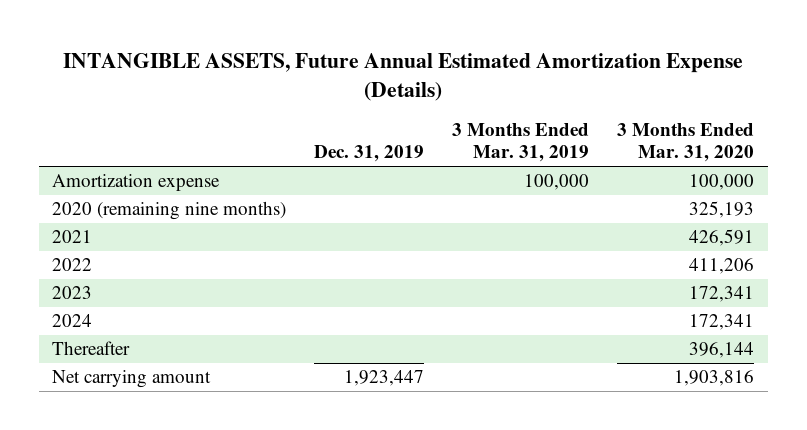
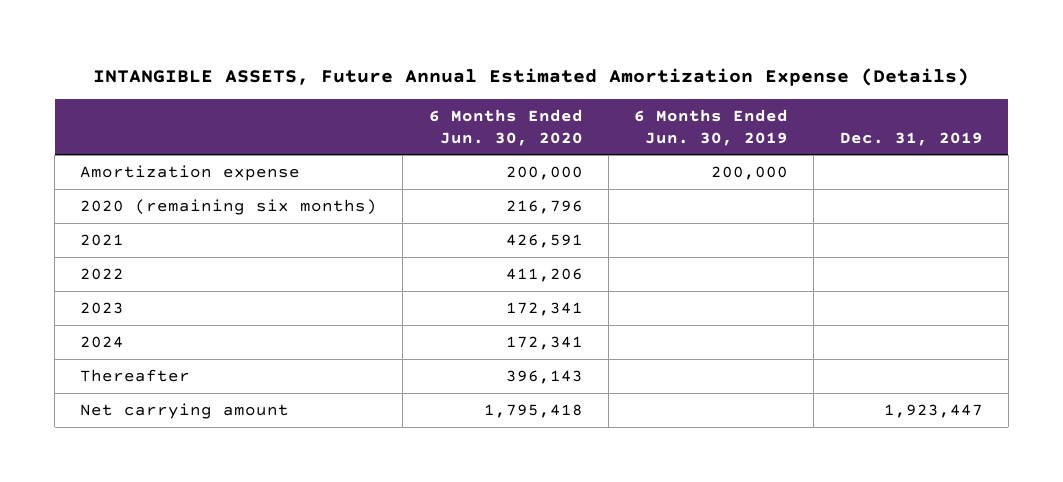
[452,123,590,163] 3 Months Ended Mar. 31, 2019 -> none
[617,123,755,163] 3 Months Ended Mar. 31, 2020 -> none
none -> [428,108,583,146] 6 Months Ended Jun. 30, 2020
none -> [634,108,789,146] 6 Months Ended Jun. 30, 2019
[52,201,287,221] 2020 (remaining nine months) -> [80,199,378,216] 2020 (remaining six months)

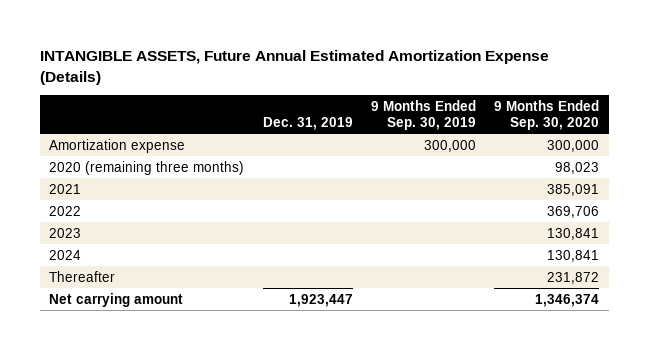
[428,108,583,146] 6 Months Ended Jun. 30, 2020 -> none
[634,108,789,146] 6 Months Ended Jun. 30, 2019 -> none
none -> [370,99,476,130] 9 Months Ended Sep. 30, 2019
none -> [494,99,600,130] 9 Months Ended Sep. 30, 2020
[80,199,378,216] 2020 (remaining six months) -> [49,160,245,175] 2020 (remaining three months)

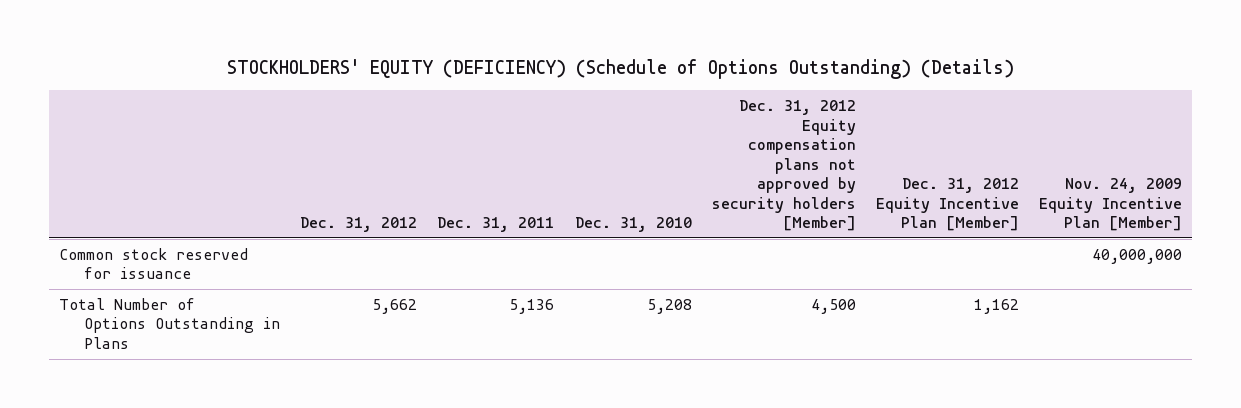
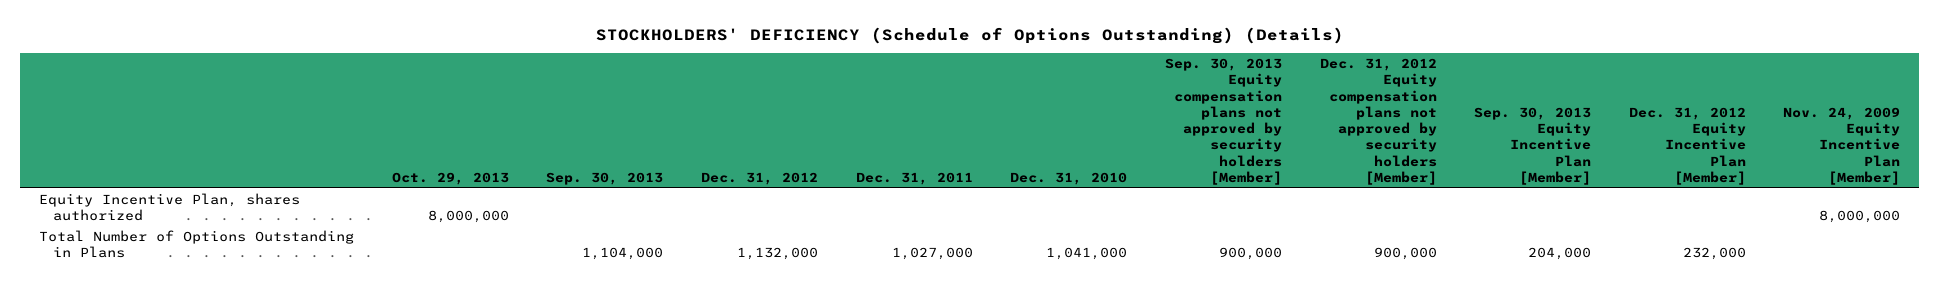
[226,59,1014,80] STOCKHOLDERS' EQUITY (DEFICIENCY) (Schedule of Options Outstanding) (Details) -> [595,27,1344,45] STOCKHOLDERS' DEFICIENCY (Schedule of Options Outstanding) (Details)
none -> [391,171,509,185] Oct. 29, 2013
none -> [546,171,664,185] Sep. 30, 2013
none -> [1164,58,1282,185] Sep. 30, 2013 Equity compensation plans not approved by security holders [Member]
none -> [1474,106,1592,185] Sep. 30, 2013 Equity Incentive Plan [Member]
[59,247,249,280] Common stock reserved for issuance -> none
none -> [39,192,301,222] Equity Incentive Plan, shares authorized
[372,298,418,314] 5,662 -> [737,247,819,261] 1,132,000
[509,298,555,314] 5,136 -> [891,247,973,261] 1,027,000
[646,298,692,314] 5,208 -> [1046,247,1128,261] 1,041,000
[810,298,856,314] 4,500 -> [1373,247,1437,261] 900,000
[973,298,1019,314] 1,162 -> [1682,247,1746,261] 232,000

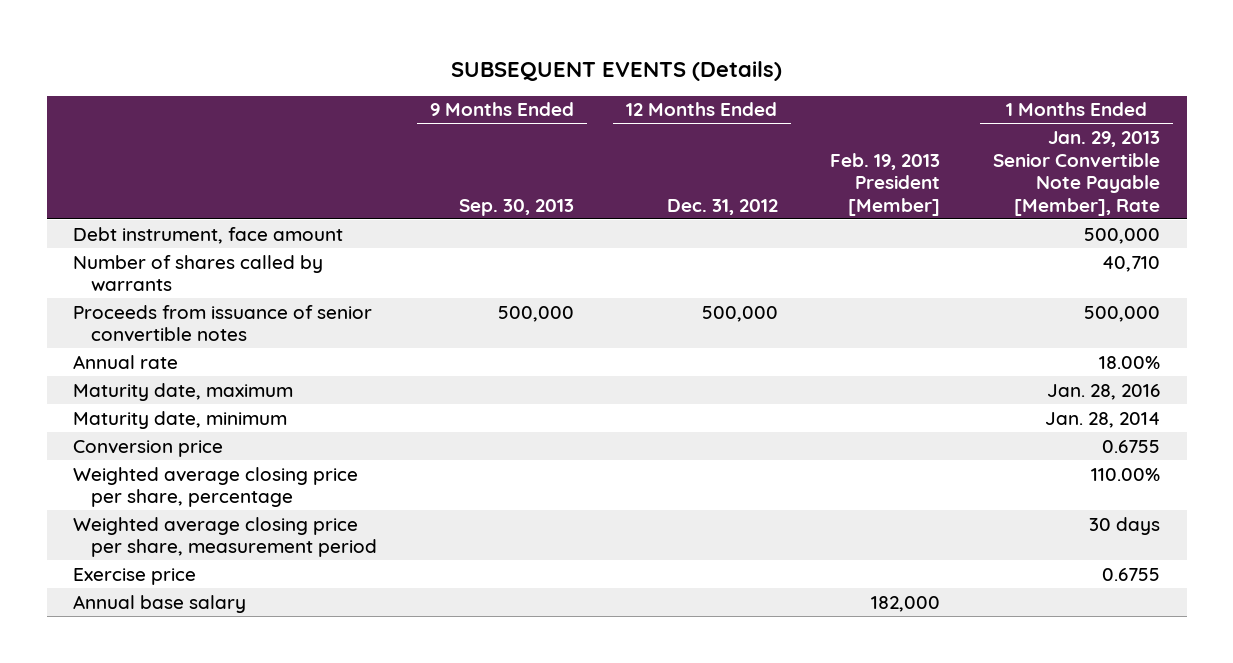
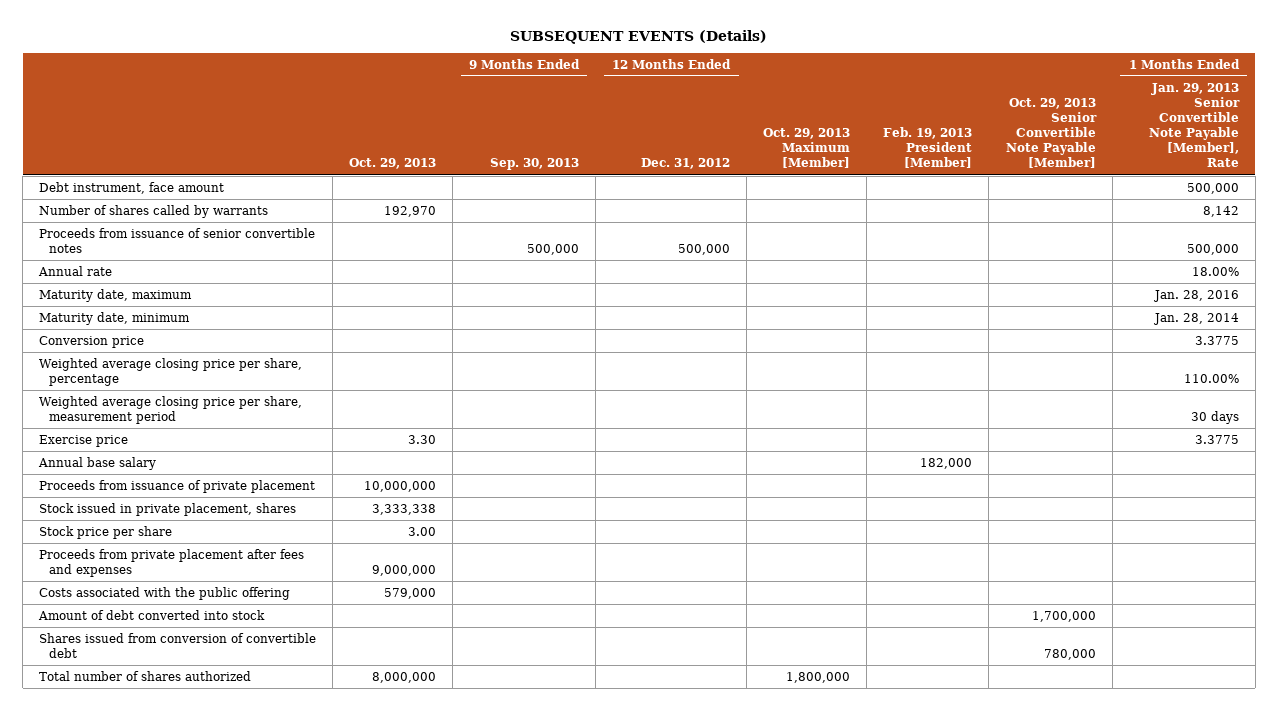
none -> [349,158,437,170] Oct. 29, 2013
none -> [763,128,851,169] Oct. 29, 2013 Maximum [Member]
none -> [1005,97,1097,169] Oct. 29, 2013 Senior Convertible Note Payable [Member]
[1102,255,1161,272] 40,710 -> [1202,205,1239,217] 8,142
[1102,439,1161,453] 0.6755 -> [1194,335,1239,345] 3.3775
[1102,567,1161,581] 0.6755 -> [1194,434,1239,444] 3.3775
none -> [39,479,316,493] Proceeds from issuance of private placement
none -> [39,502,297,516] Stock issued in private placement, shares
none -> [39,525,173,539] Stock price per share
none -> [39,548,305,578] Proceeds from private placement after fees and expenses
none -> [39,586,291,600] Costs associated with the public offering
none -> [38,609,266,620] Amount of debt converted into stock
none -> [39,632,317,659] Shares issued from conversion of convertible debt
none -> [39,670,252,681] Total number of shares authorized

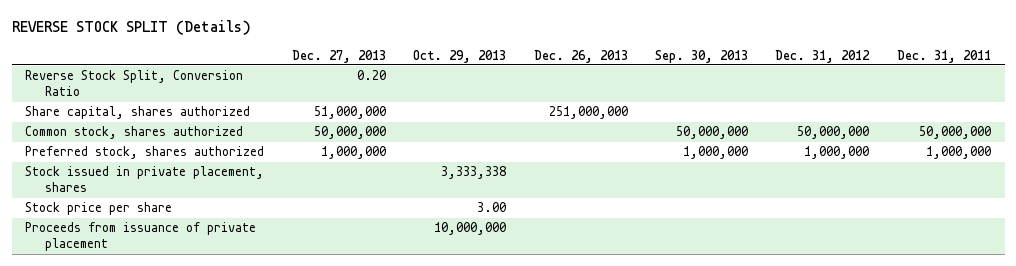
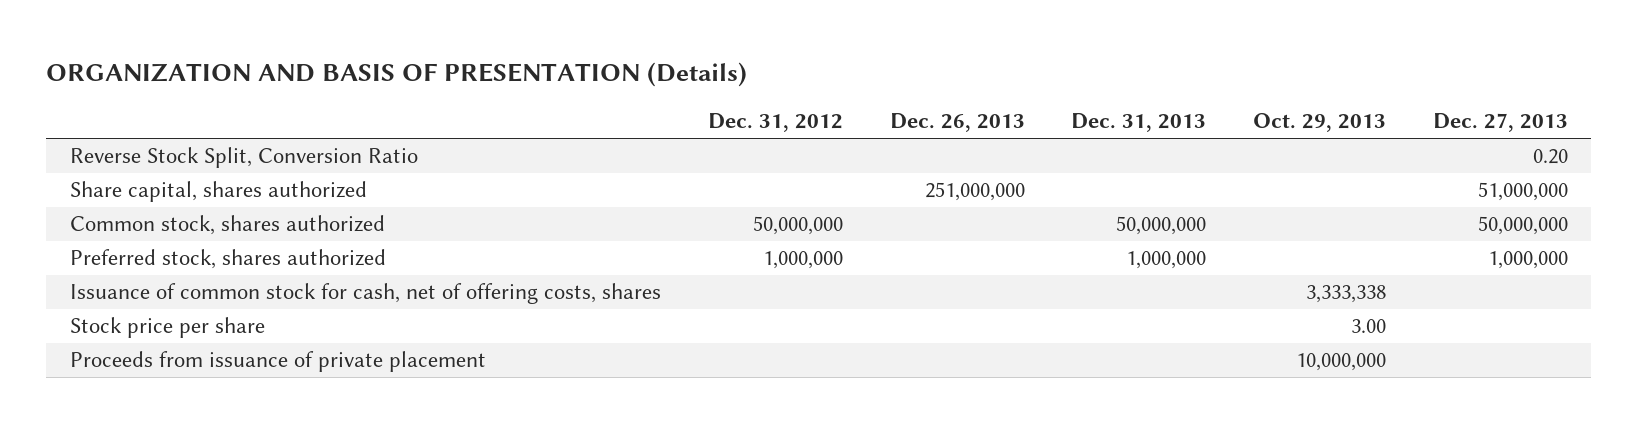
[11,20,251,36] REVERSE STOCK SPLIT (Details) -> [46,62,748,88] ORGANIZATION AND BASIS OF PRESENTATION (Details)
[654,49,748,63] Sep. 30, 2013 -> none
[896,49,991,63] Dec. 31, 2011 -> none
none -> [1071,113,1207,133] Dec. 31, 2013
[25,166,265,193] Stock issued in private placement, shares -> [69,283,661,305] Issuance of common stock for cash, net of offering costs, shares

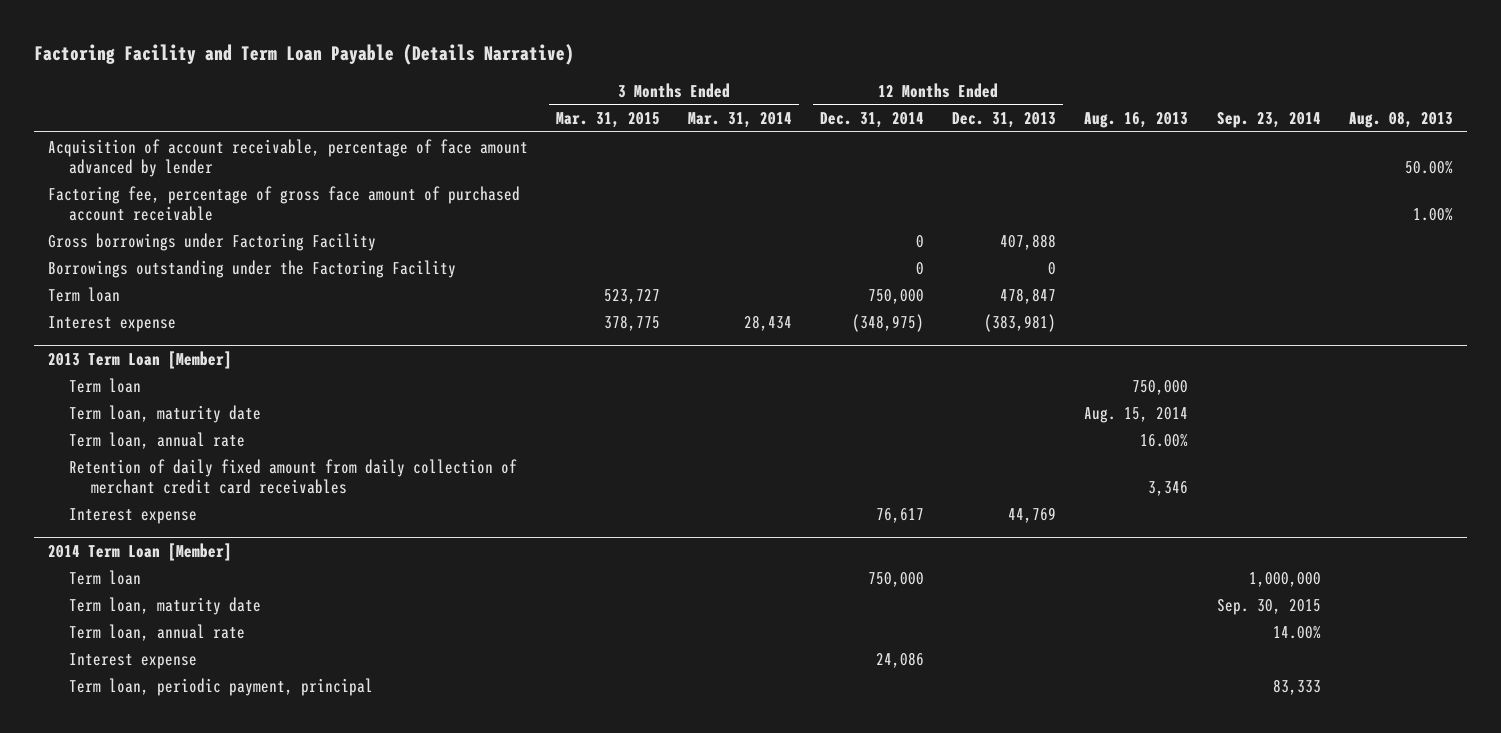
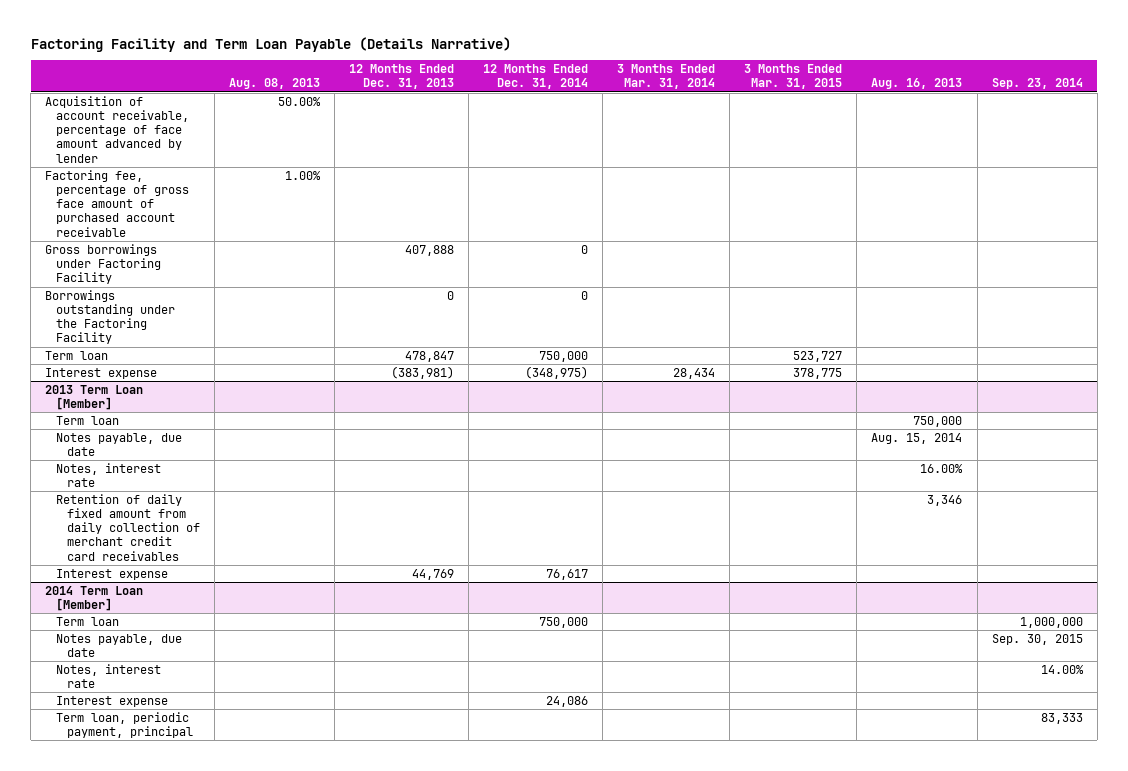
[69,404,262,423] Term loan, maturity date -> [55,432,182,457] Notes payable, due date
[69,431,246,449] Term loan, annual rate -> [55,462,161,488] Notes, interest rate
[69,596,262,615] Term loan, maturity date -> [55,633,182,658] Notes payable, due date
[69,623,246,641] Term loan, annual rate -> [55,663,161,689] Notes, interest rate

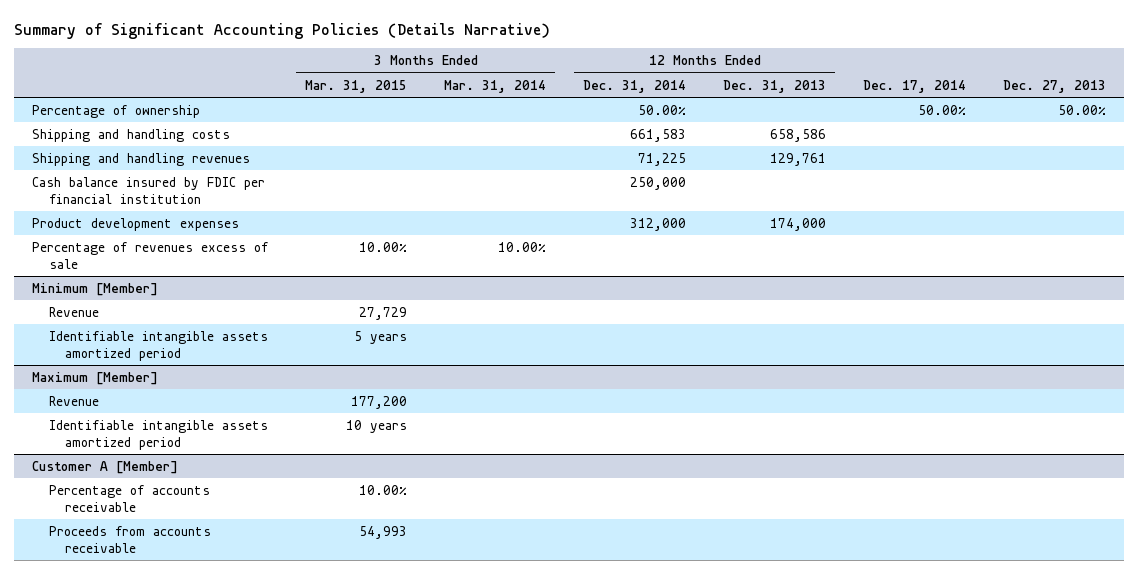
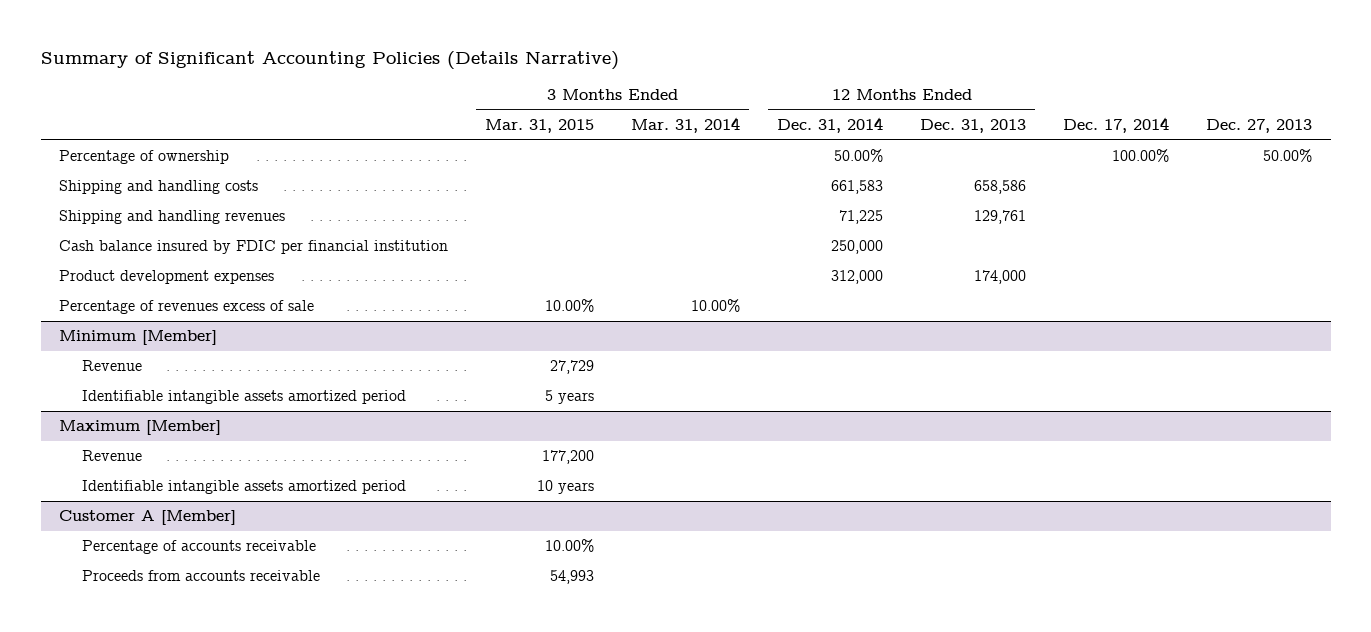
[917,104,966,115] 50.00% -> [1112,149,1170,163] 100.00%

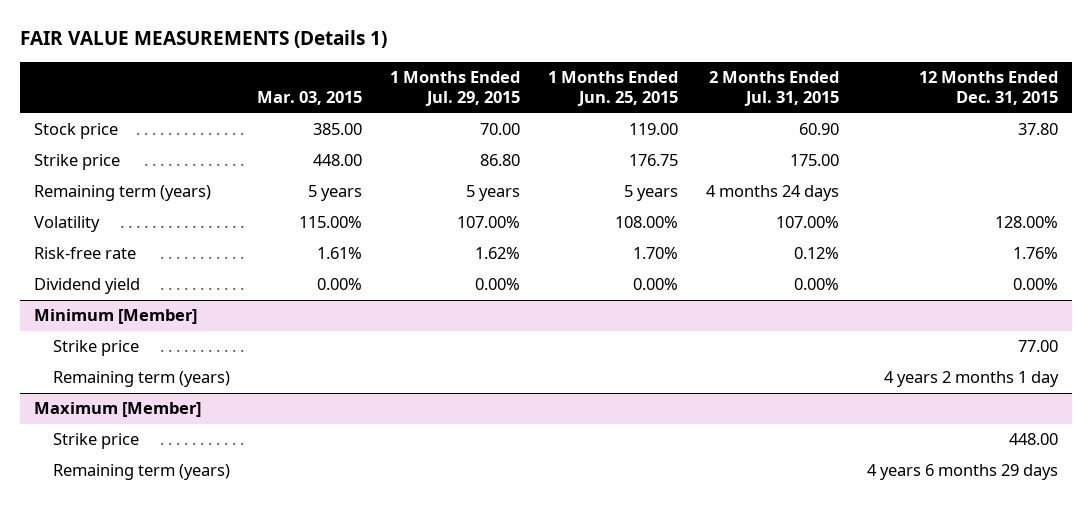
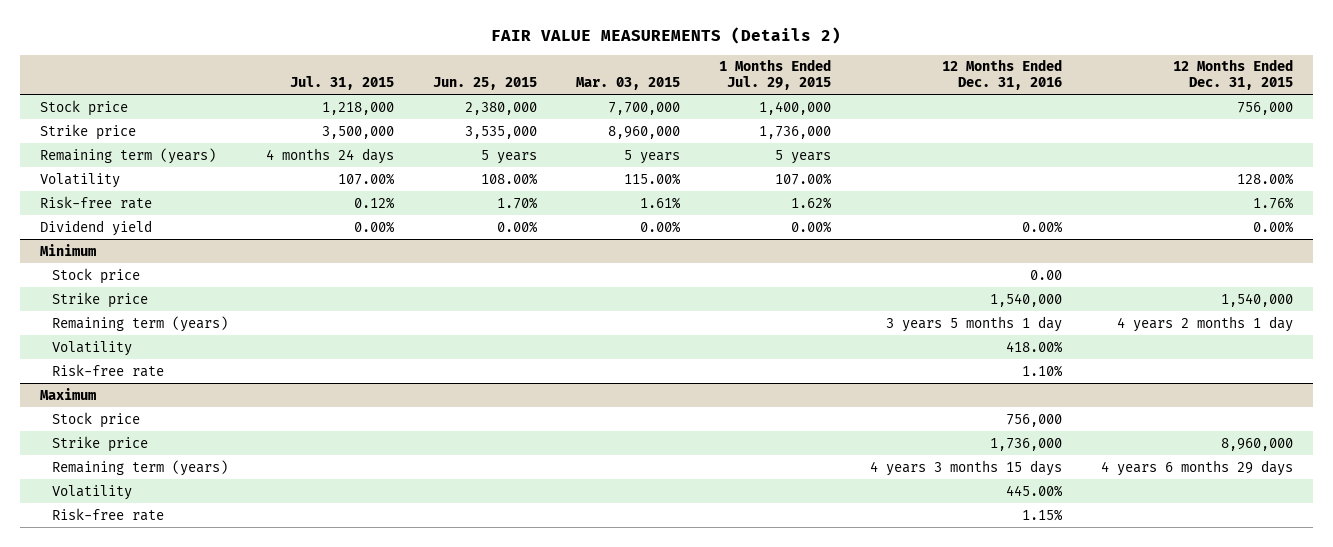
[19,30,387,49] FAIR VALUE MEASUREMENTS (Details 1) -> [491,27,842,45] FAIR VALUE MEASUREMENTS (Details 2)
[548,71,679,107] 1 Months Ended Jun. 25, 2015 -> none
[708,71,839,107] 2 Months Ended Jul. 31, 2015 -> none
none -> [290,76,395,91] Jul. 31, 2015
none -> [433,77,538,91] Jun. 25, 2015
none -> [942,59,1063,91] 12 Months Ended Dec. 31, 2016
[313,123,363,136] 385.00 -> [608,101,681,115] 7,700,000
[480,123,521,136] 70.00 -> [759,100,832,115] 1,400,000
[1017,123,1058,136] 37.80 -> [1237,101,1294,115] 756,000
[313,154,363,167] 448.00 -> [608,125,681,139] 8,960,000
[480,154,521,167] 86.80 -> [759,125,832,139] 1,736,000
[33,309,197,325] Minimum [Member] -> [39,243,96,256] Minimum
none -> [51,267,140,284] Stock price
[1017,340,1058,353] 77.00 -> [1221,292,1294,307] 1,540,000
none -> [51,340,132,356] Volatility
none -> [51,363,164,377] Risk-free rate
[33,402,201,418] Maximum [Member] -> [39,387,96,400] Maximum
none -> [51,411,140,428] Stock price
[1008,433,1058,446] 448.00 -> [1221,437,1294,451] 8,960,000
none -> [51,484,132,500] Volatility
none -> [51,507,164,521] Risk-free rate

